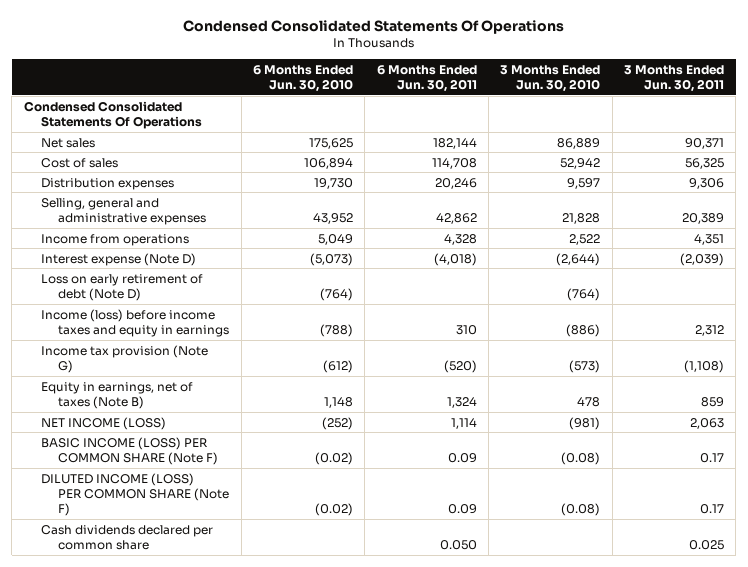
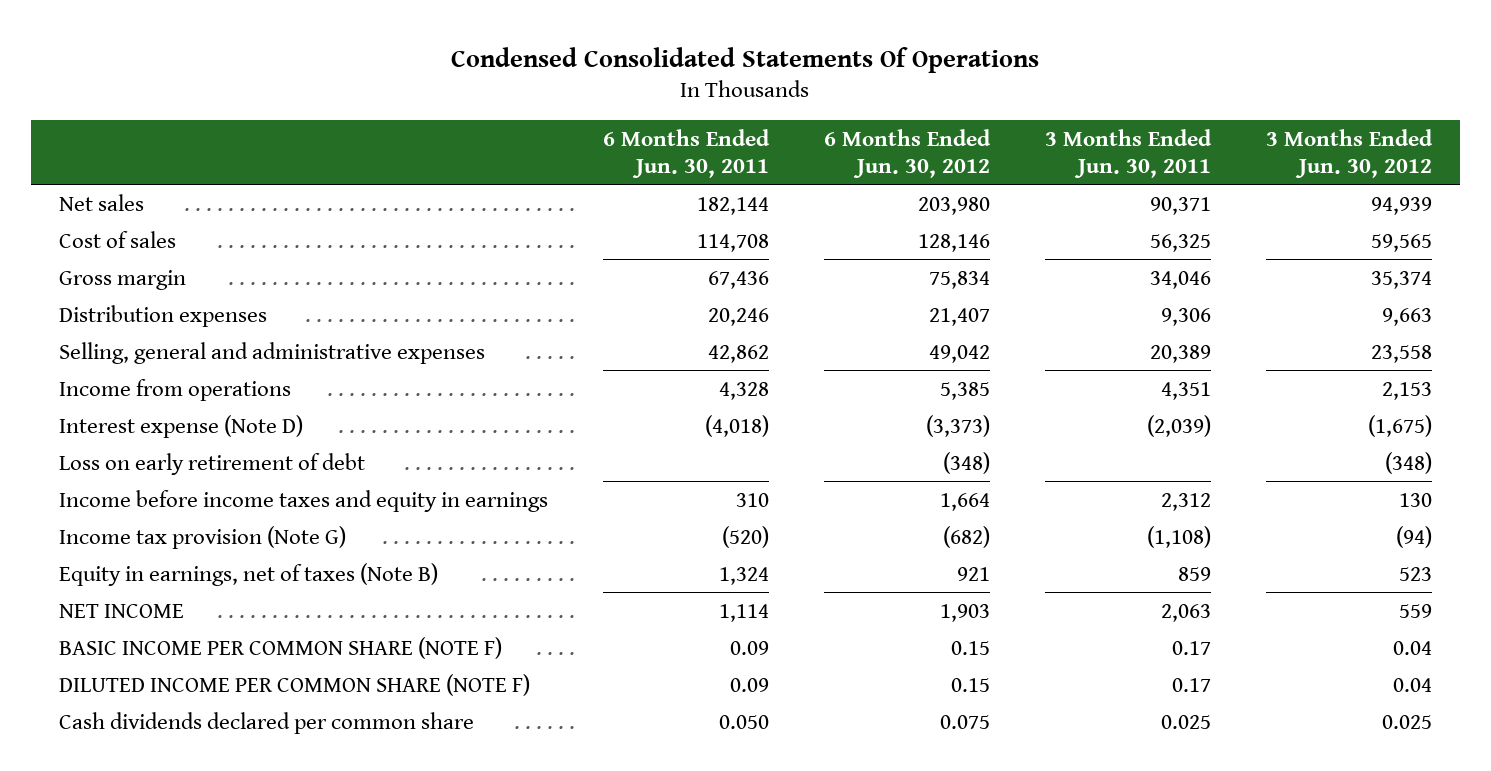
[252,64,353,92] 6 Months Ended Jun. 30, 2010 -> none
[500,64,601,92] 3 Months Ended Jun. 30, 2010 -> none
none -> [823,128,991,178] 6 Months Ended Jun. 30, 2012
none -> [1266,128,1434,178] 3 Months Ended Jun. 30, 2012
[23,100,202,129] Condensed Consolidated Statements Of Operations -> none
none -> [58,269,186,290] Gross margin
[40,273,203,301] Loss on early retirement of debt (Note D) -> [58,452,365,475] Loss on early retirement of debt
[40,308,230,337] Income (loss) before income taxes and equity in earnings -> [58,489,548,512] Income before income taxes and equity in earnings
[40,416,166,430] NET INCOME (LOSS) -> [58,603,184,618] NET INCOME
[40,436,219,465] BASIC INCOME (LOSS) PER COMMON SHARE (Note F) -> [58,636,502,659] BASIC INCOME PER COMMON SHARE (NOTE F)
[40,472,230,517] DILUTED INCOME (LOSS) PER COMMON SHARE (Note F) -> [58,673,530,696] DILUTED INCOME PER COMMON SHARE (NOTE F)

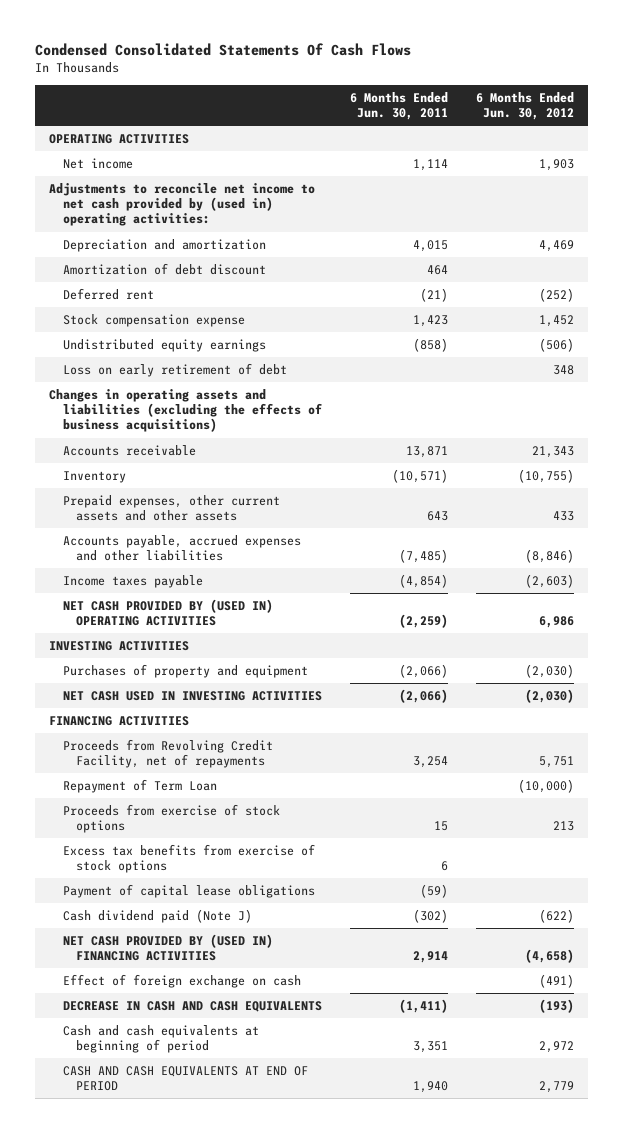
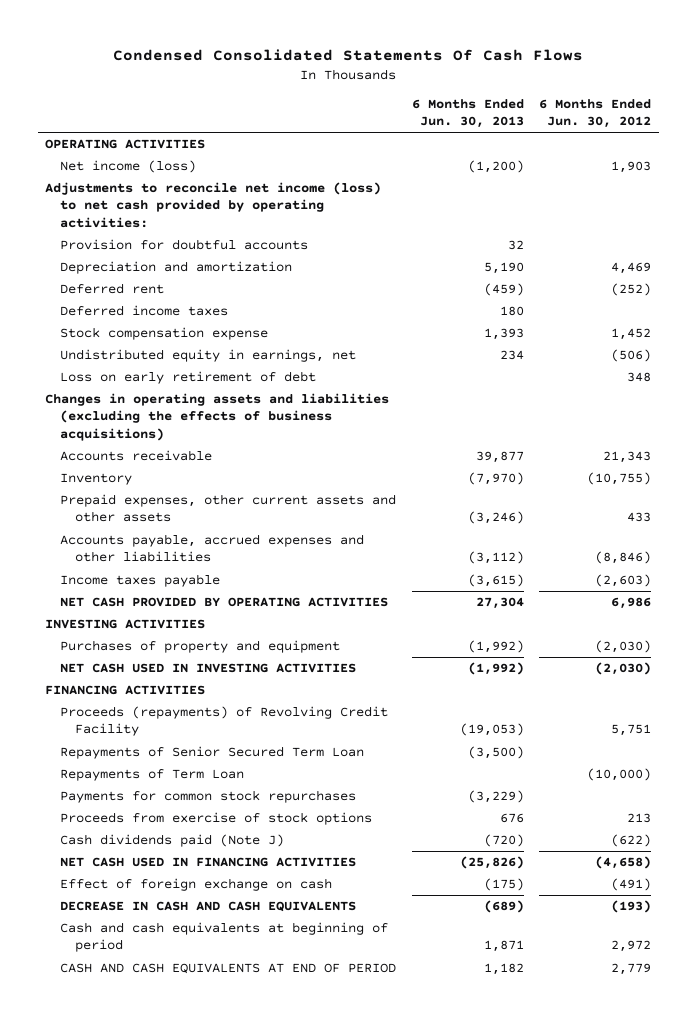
[349,92,448,121] 6 Months Ended Jun. 30, 2011 -> none
none -> [411,99,524,129] 6 Months Ended Jun. 30, 2013
[62,158,133,170] Net income -> [60,160,197,174] Net income (loss)
[49,183,316,227] Adjustments to reconcile net income to net cash provided by (used in) operating activities: -> [45,182,382,228] Adjustments to reconcile net income (loss) to net cash provided by operating activities:
none -> [60,239,309,251] Provision for doubtful accounts
[62,263,266,276] Amortization of debt discount -> none
none -> [60,305,229,317] Deferred income taxes
[62,339,266,353] Undistributed equity earnings -> [60,349,357,363] Undistributed equity in earnings, net
[62,599,273,627] NET CASH PROVIDED BY (USED IN) OPERATING ACTIVITIES -> [60,597,389,608] NET CASH PROVIDED BY OPERATING ACTIVITIES
[62,739,273,769] Proceeds from Revolving Credit Facility, net of repayments -> [60,706,389,737] Proceeds (repayments) of Revolving Credit Facility
none -> [60,746,365,760] Repayments of Senior Secured Term Loan
[62,779,217,794] Repayment of Term Loan -> [60,769,245,782] Repayments of Term Loan
none -> [60,790,357,804] Payments for common stock repurchases
[62,844,315,874] Excess tax benefits from exercise of stock options -> none
[62,884,315,899] Payment of capital lease obligations -> none
[62,909,252,924] Cash dividend paid (Note J) -> [60,834,285,848] Cash dividends paid (Note J)
[62,934,273,962] NET CASH PROVIDED BY (USED IN) FINANCING ACTIVITIES -> [60,857,357,868] NET CASH USED IN FINANCING ACTIVITIES

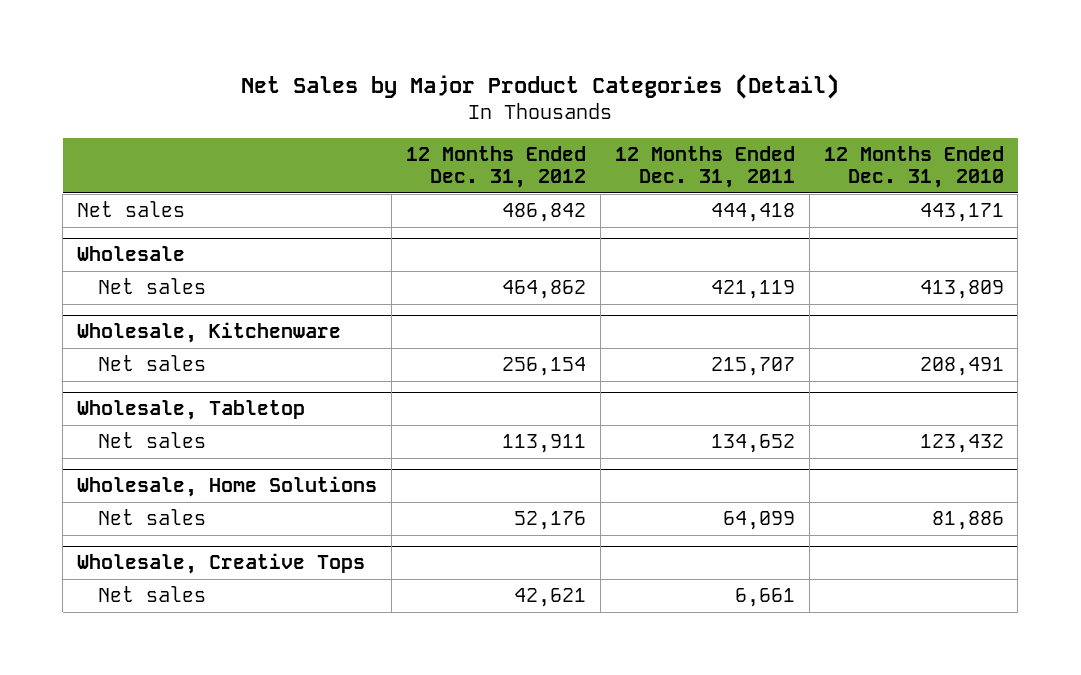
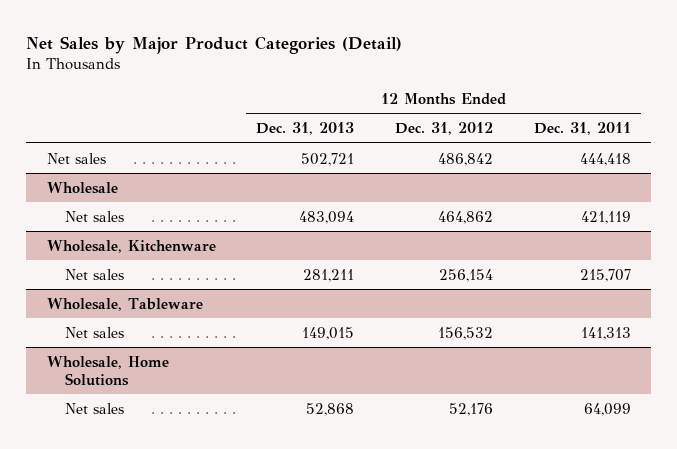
[823,145,1004,189] 12 Months Ended Dec. 31, 2010 -> none
none -> [256,122,355,136] Dec. 31, 2013
[77,400,306,421] Wholesale, Tabletop -> none
none -> [46,297,203,311] Wholesale, Tableware
[501,434,586,454] 113,911 -> [438,326,494,340] 156,532
[710,434,795,454] 134,652 -> [580,326,631,340] 141,313
[77,553,366,575] Wholesale, Creative Tops -> none
[98,586,207,603] Net sales -> none

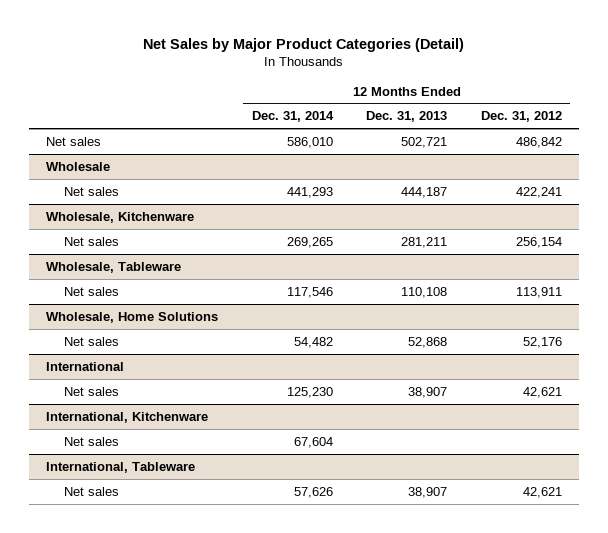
[533,122,631,136] Dec. 31, 2011 -> none
none -> [251,111,334,123] Dec. 31, 2014
[299,210,355,224] 483,094 -> [401,186,448,198] 444,187
[438,210,494,224] 464,862 -> [515,186,562,198] 422,241
[302,326,355,340] 149,015 -> [401,286,448,298] 110,108
[438,326,494,340] 156,532 -> [515,286,562,298] 113,911
none -> [46,361,125,371] International
none -> [63,386,119,396] Net sales
none -> [46,411,209,423] International, Kitchenware
none -> [63,436,119,446] Net sales
none -> [46,461,196,473] International, Tableware
none -> [63,486,119,496] Net sales

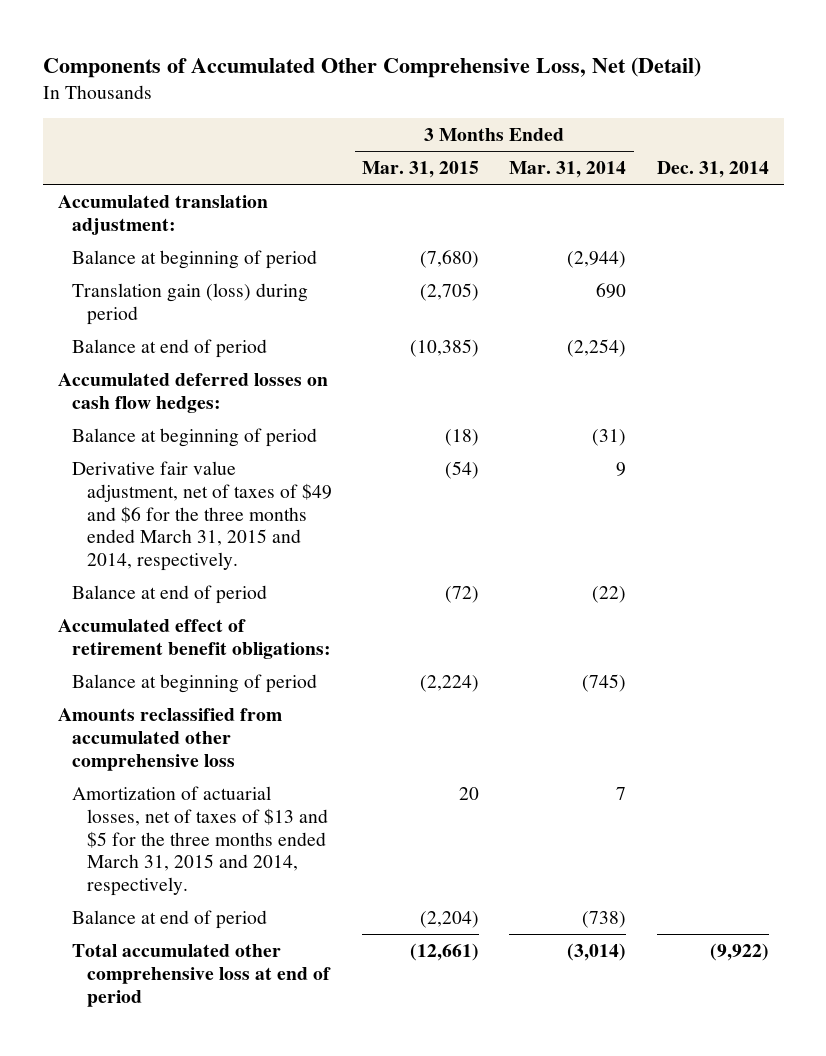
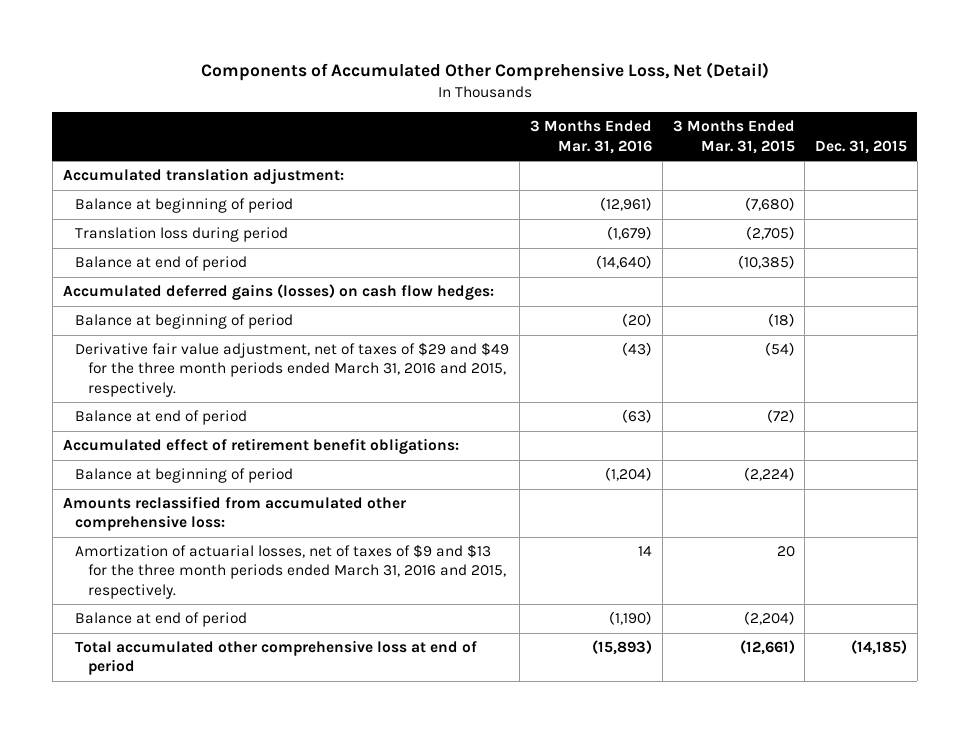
[509,161,627,179] Mar. 31, 2014 -> none
[656,161,769,179] Dec. 31, 2014 -> none
none -> [530,120,653,154] 3 Months Ended Mar. 31, 2016
none -> [815,139,908,154] Dec. 31, 2015
[72,282,309,325] Translation gain (loss) during period -> [75,227,289,243] Translation loss during period
[57,372,328,413] Accumulated deferred losses on cash flow hedges: -> [62,284,494,301] Accumulated deferred gains (losses) on cash flow hedges:
[72,460,333,572] Derivative fair value adjustment, net of taxes of $49 and $6 for the three months ended March 31, 2015 and 2014, respectively. -> [75,342,510,397] Derivative fair value adjustment, net of taxes of $29 and $49 for the three month periods ended March 31, 2016 and 2015, respectively.
[57,707,282,771] Amounts reclassified from accumulated other comprehensive loss -> [62,496,406,532] Amounts reclassified from accumulated other comprehensive loss:
[72,785,329,897] Amortization of actuarial losses, net of taxes of $13 and $5 for the three months ended March 31, 2015 and 2014, respectively. -> [75,544,507,599] Amortization of actuarial losses, net of taxes of $9 and $13 for the three month periods ended March 31, 2016 and 2015, respectively.

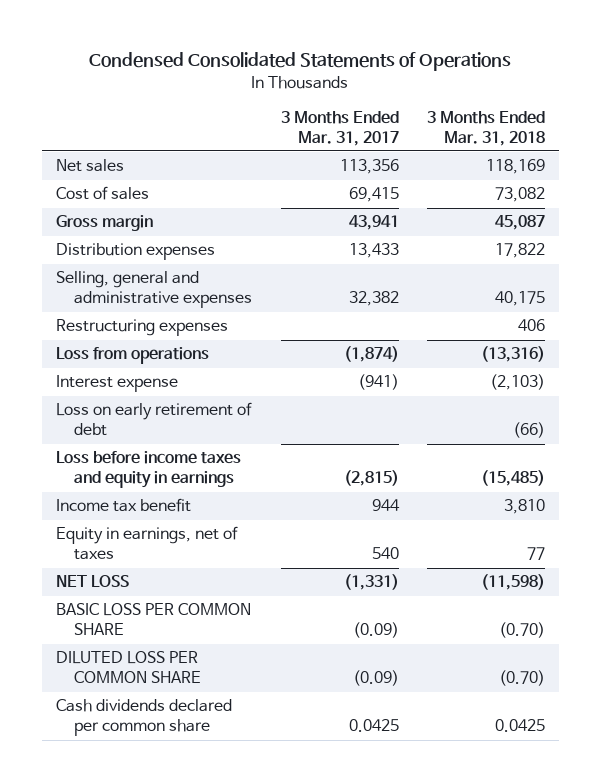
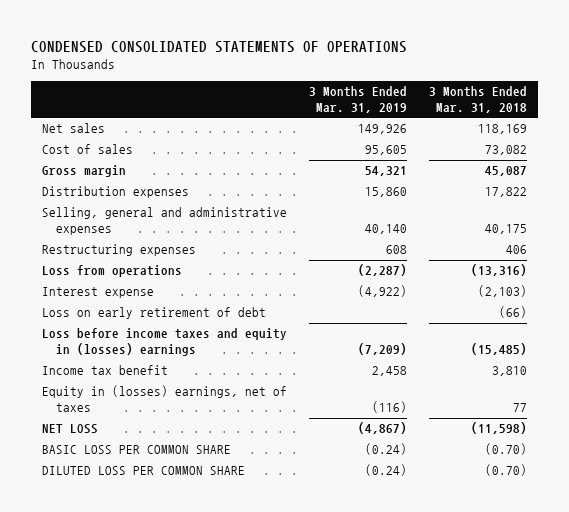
[89,52,512,72] Condensed Consolidated Statements of Operations -> [31,40,408,53] CONDENSED CONSOLIDATED STATEMENTS OF OPERATIONS
[280,110,399,146] 3 Months Ended Mar. 31, 2017 -> none
none -> [308,85,407,114] 3 Months Ended Mar. 31, 2019
[55,451,241,489] Loss before income taxes and equity in earnings -> [42,328,288,357] Loss before income taxes and equity in (losses) earnings
[55,526,238,561] Equity in earnings, net of taxes -> [42,385,288,413] Equity in (losses) earnings, net of taxes
[55,699,232,737] Cash dividends declared per common share -> none

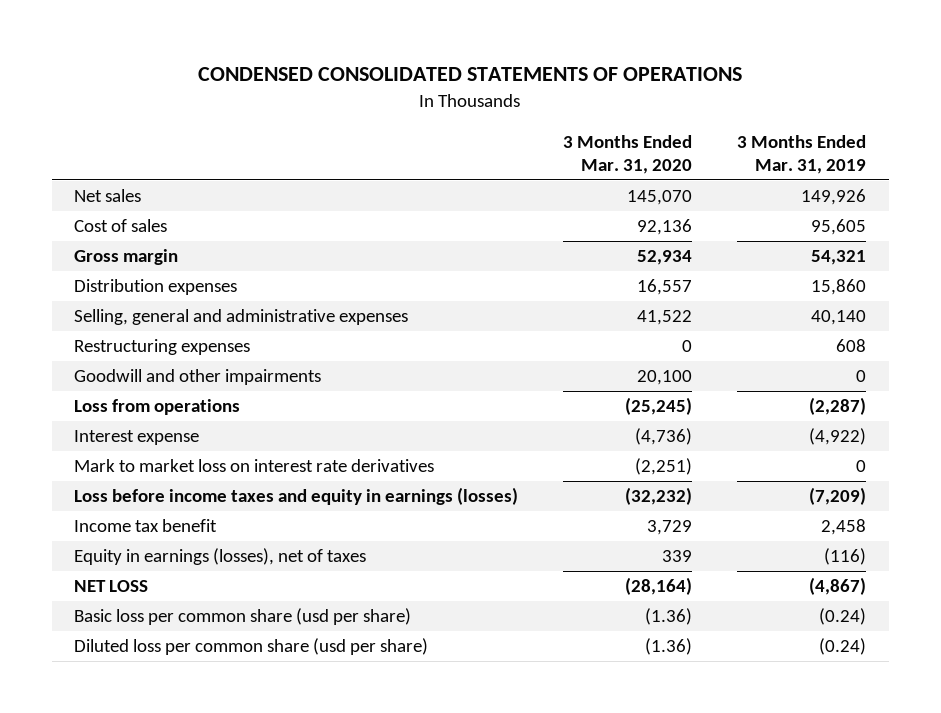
[428,85,527,114] 3 Months Ended Mar. 31, 2018 -> none
none -> [563,134,693,174] 3 Months Ended Mar. 31, 2020
none -> [74,369,322,386] Goodwill and other impairments
[42,307,267,320] Loss on early retirement of debt -> none
none -> [74,459,435,473] Mark to market loss on interest rate derivatives
[42,328,288,357] Loss before income taxes and equity in (losses) earnings -> [74,487,519,506] Loss before income taxes and equity in earnings (losses)
[42,385,288,413] Equity in (losses) earnings, net of taxes -> [74,548,367,566] Equity in earnings (losses), net of taxes
[42,445,232,455] BASIC LOSS PER COMMON SHARE -> [74,608,412,626] Basic loss per common share (usd per share)
[42,466,246,476] DILUTED LOSS PER COMMON SHARE -> [74,638,429,656] Diluted loss per common share (usd per share)

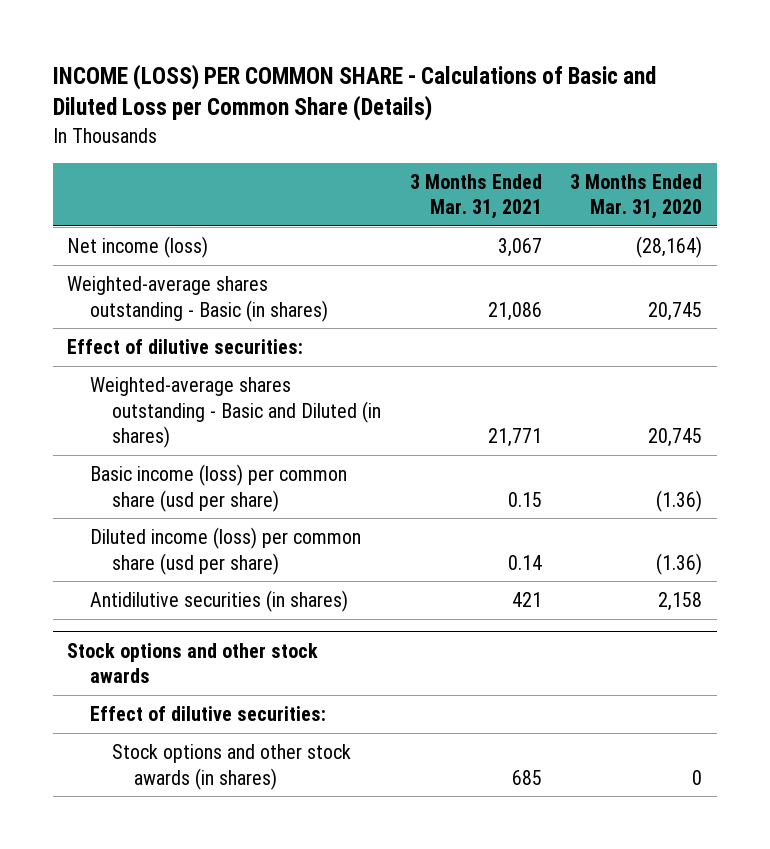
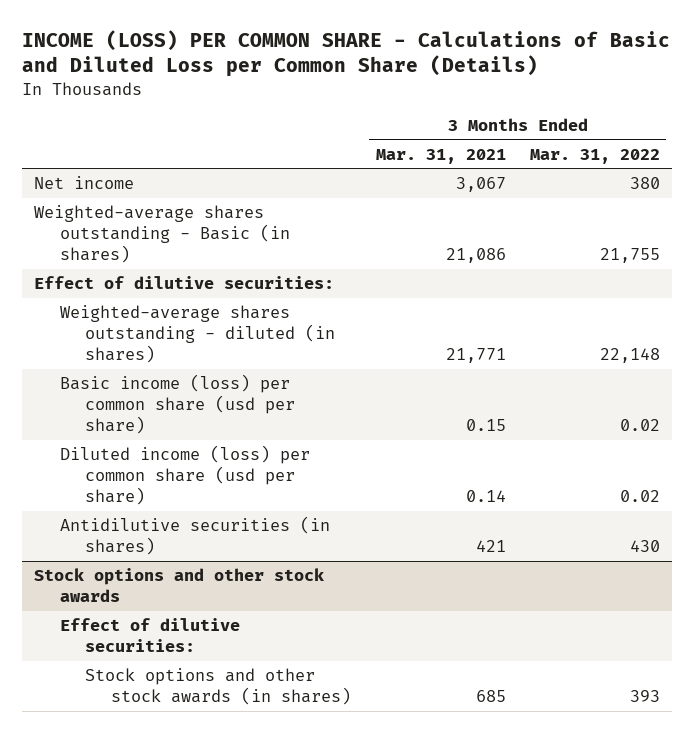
[570,173,703,220] 3 Months Ended Mar. 31, 2020 -> none
none -> [530,148,661,164] Mar. 31, 2022
[67,235,209,258] Net income (loss) -> [33,176,134,190] Net income
[89,376,381,449] Weighted-average shares outstanding - Basic and Diluted (in shares) -> [59,305,336,364] Weighted-average shares outstanding - diluted (in shares)

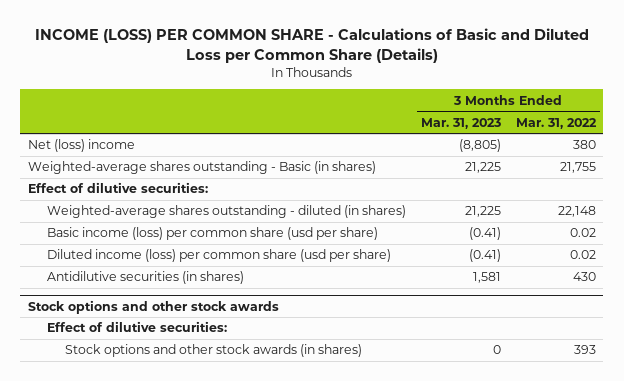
[375,148,506,164] Mar. 31, 2021 -> none
none -> [420,117,501,129] Mar. 31, 2023
[33,176,134,190] Net income -> [27,139,135,153] Net (loss) income

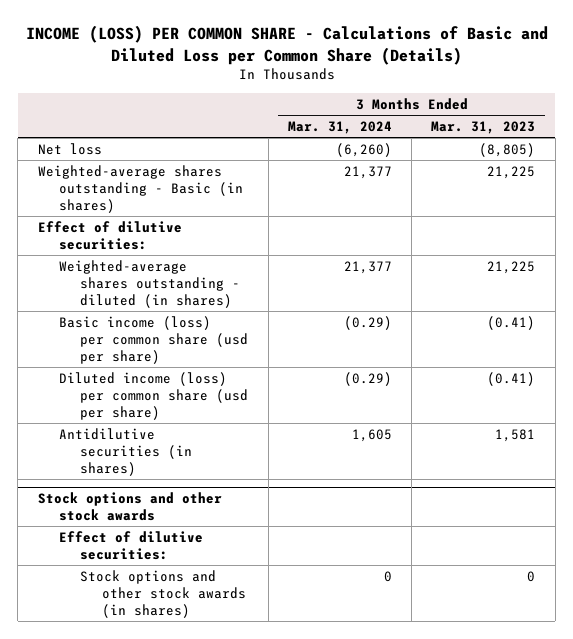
[515,117,597,129] Mar. 31, 2022 -> none
none -> [287,121,392,135] Mar. 31, 2024
[27,139,135,153] Net (loss) income -> [37,142,102,155] Net loss

